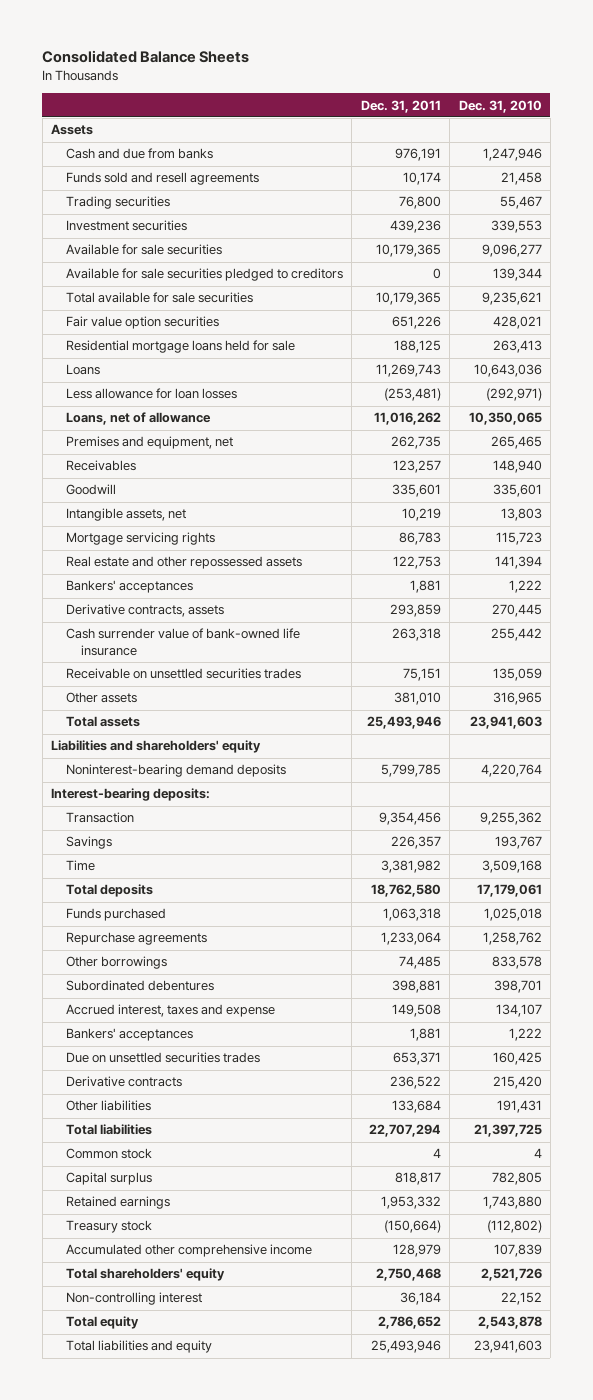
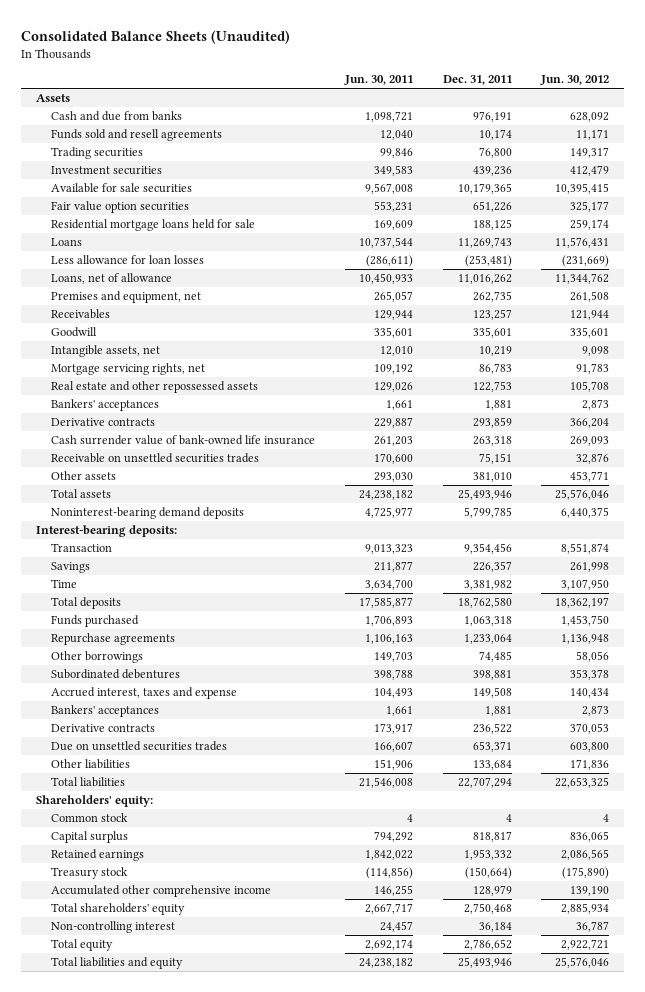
[42,50,250,64] Consolidated Balance Sheets -> [21,29,291,44] Consolidated Balance Sheets (Unaudited)
[458,99,542,113] Dec. 31, 2010 -> none
none -> [343,75,413,86] Jun. 30, 2011
none -> [540,75,610,86] Jun. 30, 2012
[65,268,343,282] Available for sale securities pledged to creditors -> none
[65,292,253,304] Total available for sale securities -> none
[65,532,215,546] Mortgage servicing rights -> [51,362,206,375] Mortgage servicing rights, net
[65,604,224,618] Derivative contracts, assets -> [51,417,156,426] Derivative contracts
[50,740,261,754] Liabilities and shareholders' equity -> none
[65,1052,260,1064] Due on unsettled securities trades -> [51,740,228,751] Due on unsettled securities trades
none -> [36,794,154,807] Shareholders' equity:

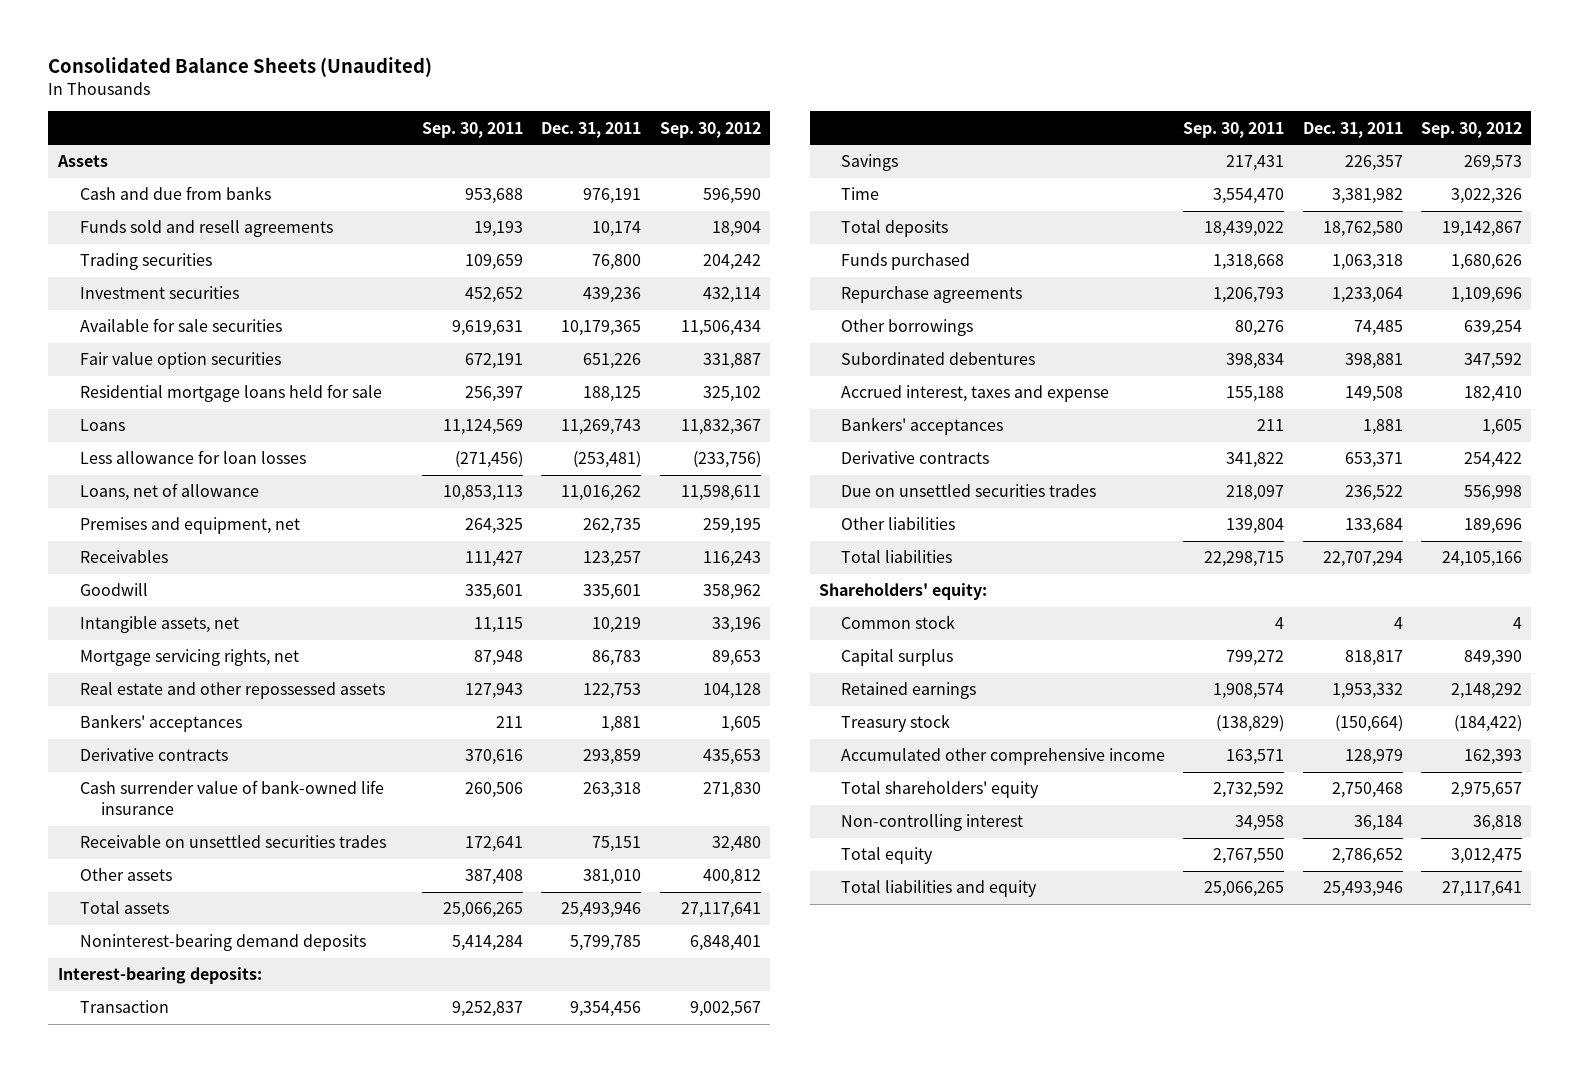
[343,75,413,86] Jun. 30, 2011 -> none
[540,75,610,86] Jun. 30, 2012 -> none
none -> [421,121,523,138] Sep. 30, 2011
none -> [659,121,761,138] Sep. 30, 2012
[472,722,512,734] 236,522 -> [1344,452,1403,469] 653,371
[472,740,512,752] 653,371 -> [1344,485,1403,502] 236,522

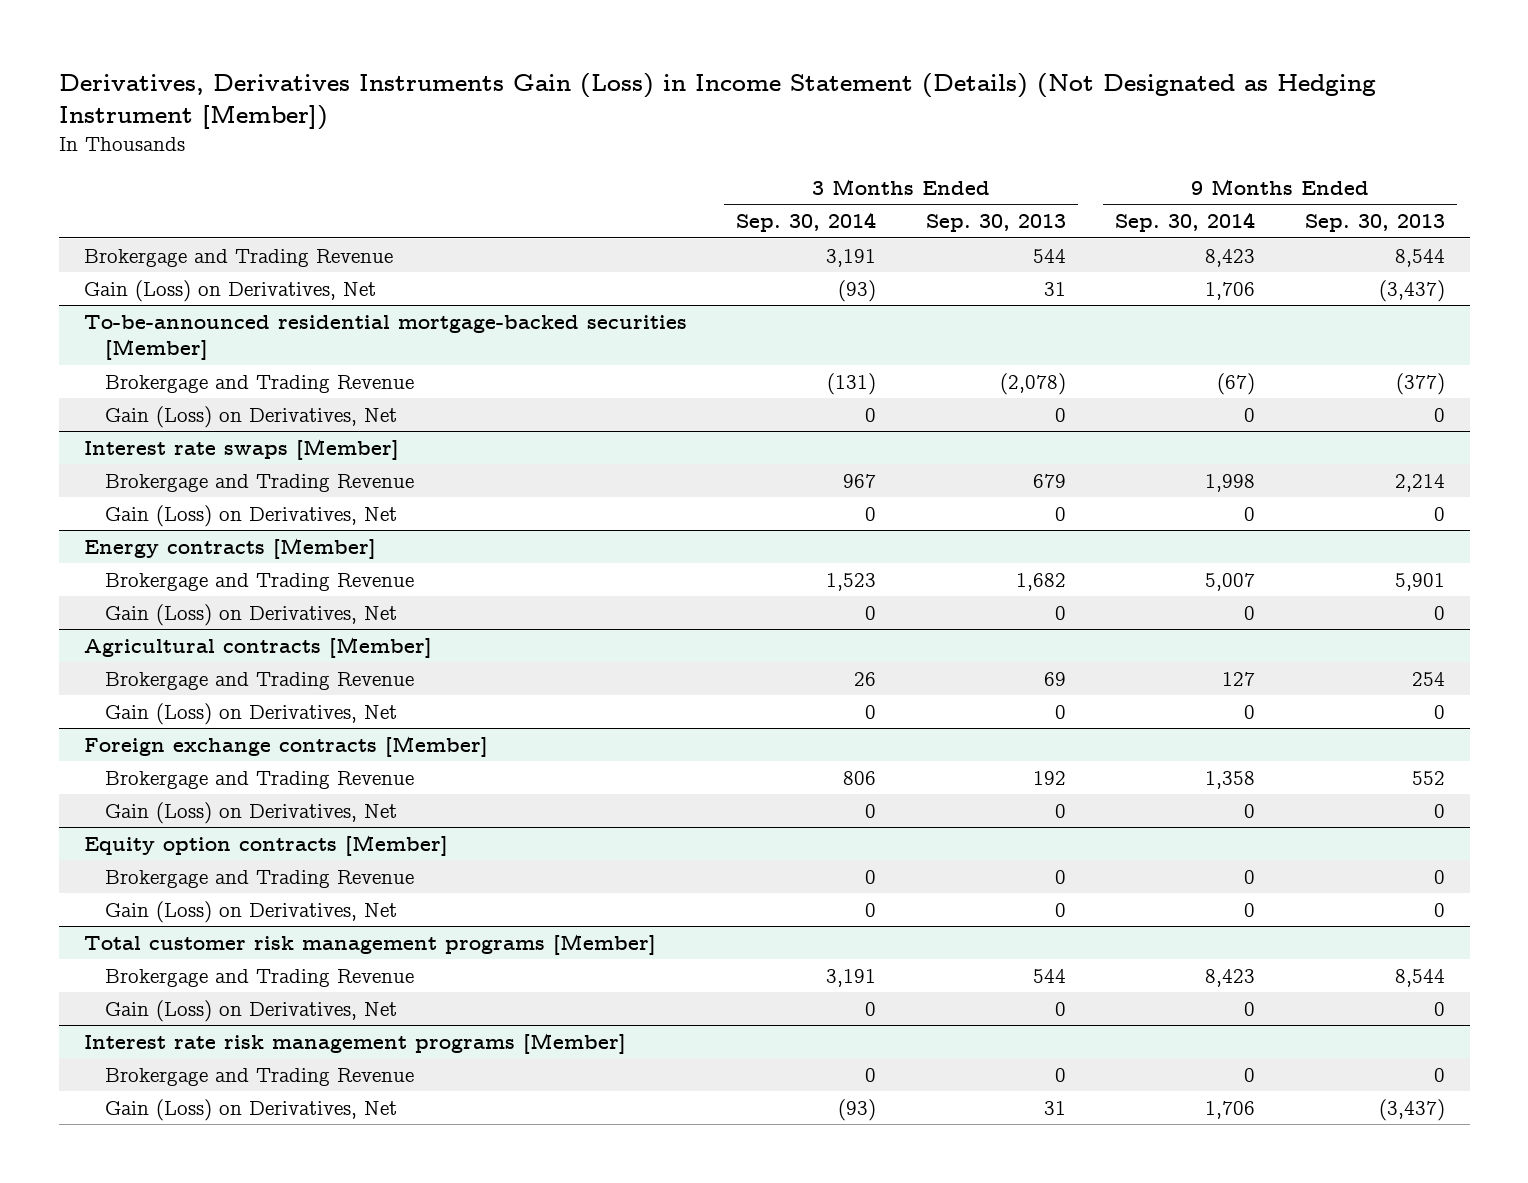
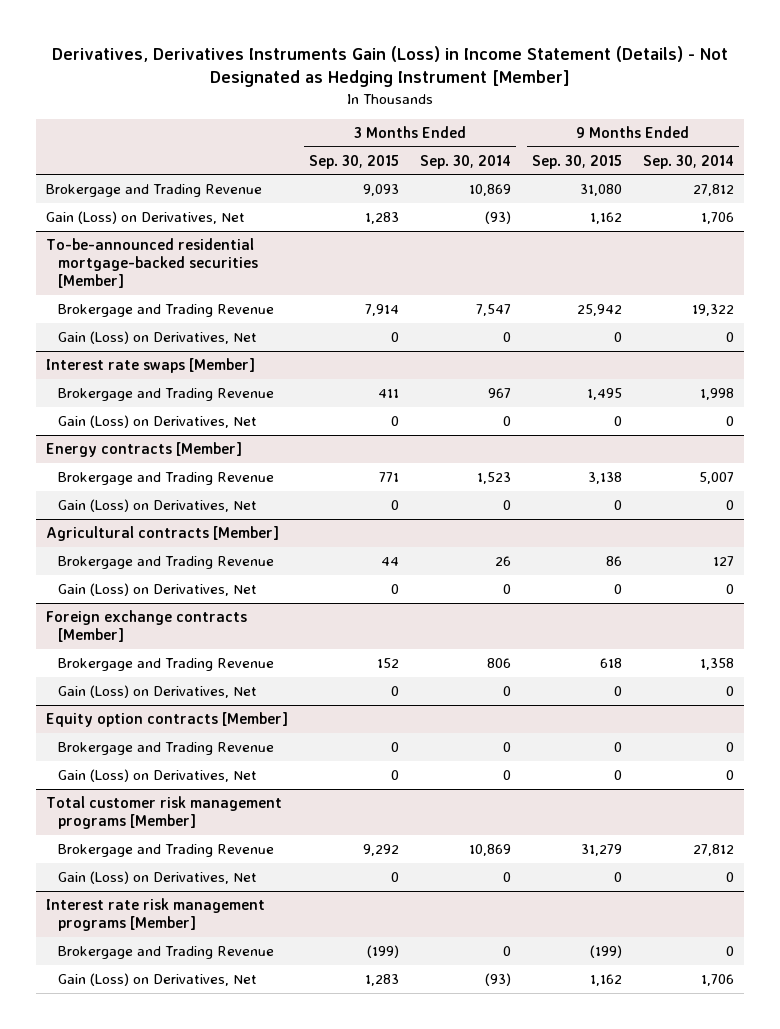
[58,72,1376,130] Derivatives, Derivatives Instruments Gain (Loss) in Income Statement (Details) (Not Designated as Hedging Instrument [Member]) -> [52,45,729,88] Derivatives, Derivatives Instruments Gain (Loss) in Income Statement (Details) - Not Designated as Hedging Instrument [Member]
[925,214,1066,233] Sep. 30, 2013 -> none
[1304,214,1445,233] Sep. 30, 2013 -> none
none -> [309,154,400,169] Sep. 30, 2015
none -> [532,154,623,169] Sep. 30, 2015
[826,248,877,267] 3,191 -> [469,184,512,197] 10,869
[1205,248,1256,267] 8,423 -> [692,184,734,197] 27,812
[827,372,877,395] (131) -> [476,304,512,317] 7,547
[1217,372,1256,395] (67) -> [691,304,734,317] 19,322
[826,968,877,987] 3,191 -> [469,844,512,857] 10,869
[1205,968,1256,987] 8,423 -> [692,844,734,857] 27,812

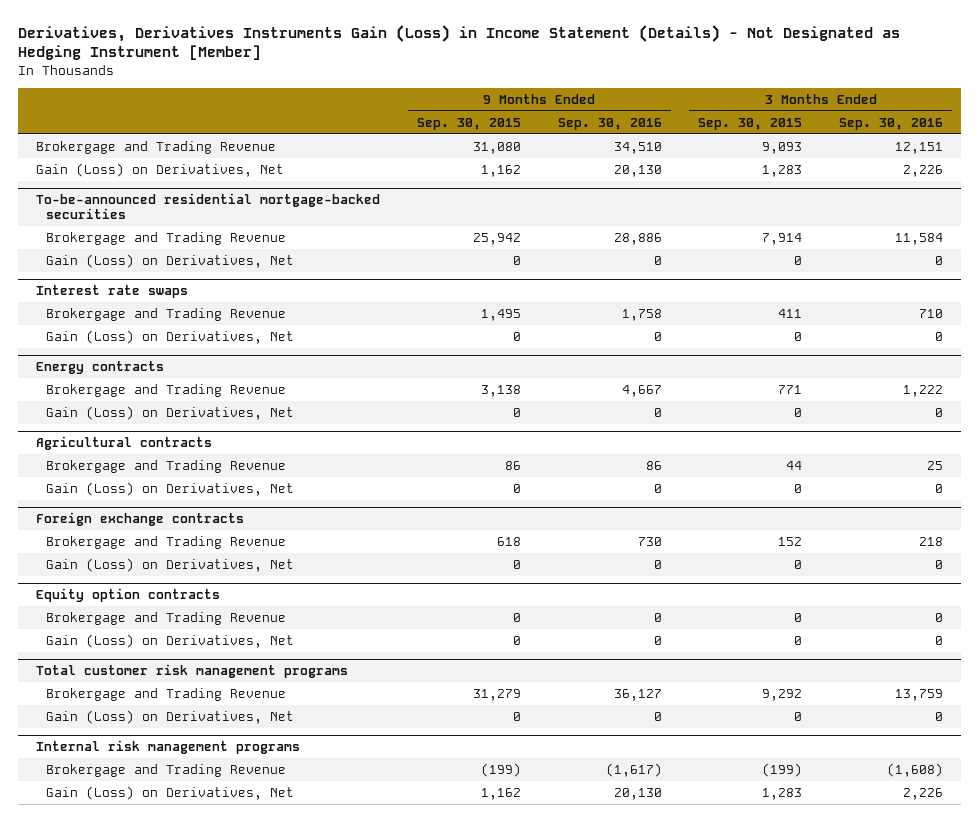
[420,154,512,169] Sep. 30, 2014 -> none
[642,154,734,169] Sep. 30, 2014 -> none
none -> [557,117,662,130] Sep. 30, 2016
none -> [839,117,944,130] Sep. 30, 2016
[46,238,258,289] To-be-announced residential mortgage-backed securities [Member] -> [35,193,380,220] To-be-announced residential mortgage-backed securities
[46,358,256,374] Interest rate swaps [Member] -> [35,285,188,299] Interest rate swaps
[46,442,243,458] Energy contracts [Member] -> [35,361,164,375] Energy contracts
[46,526,280,542] Agricultural contracts [Member] -> [35,436,212,451] Agricultural contracts
[46,610,248,643] Foreign exchange contracts [Member] -> [35,512,244,527] Foreign exchange contracts
[46,712,289,728] Equity option contracts [Member] -> [35,588,220,603] Equity option contracts
[46,796,283,830] Total customer risk management programs [Member] -> [35,664,348,679] Total customer risk management programs
[46,898,266,932] Interest rate risk management programs [Member] -> [35,740,300,755] Internal risk management programs

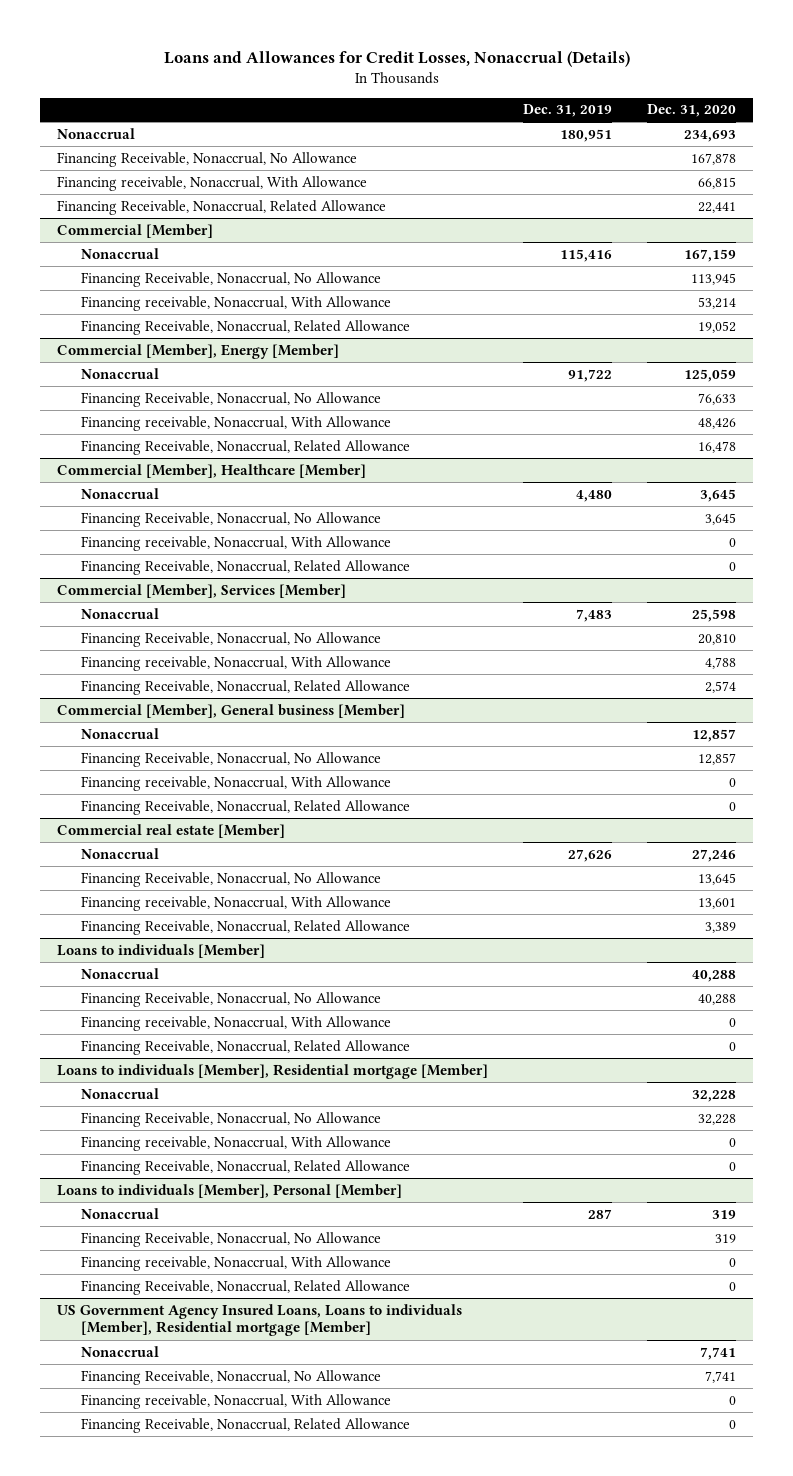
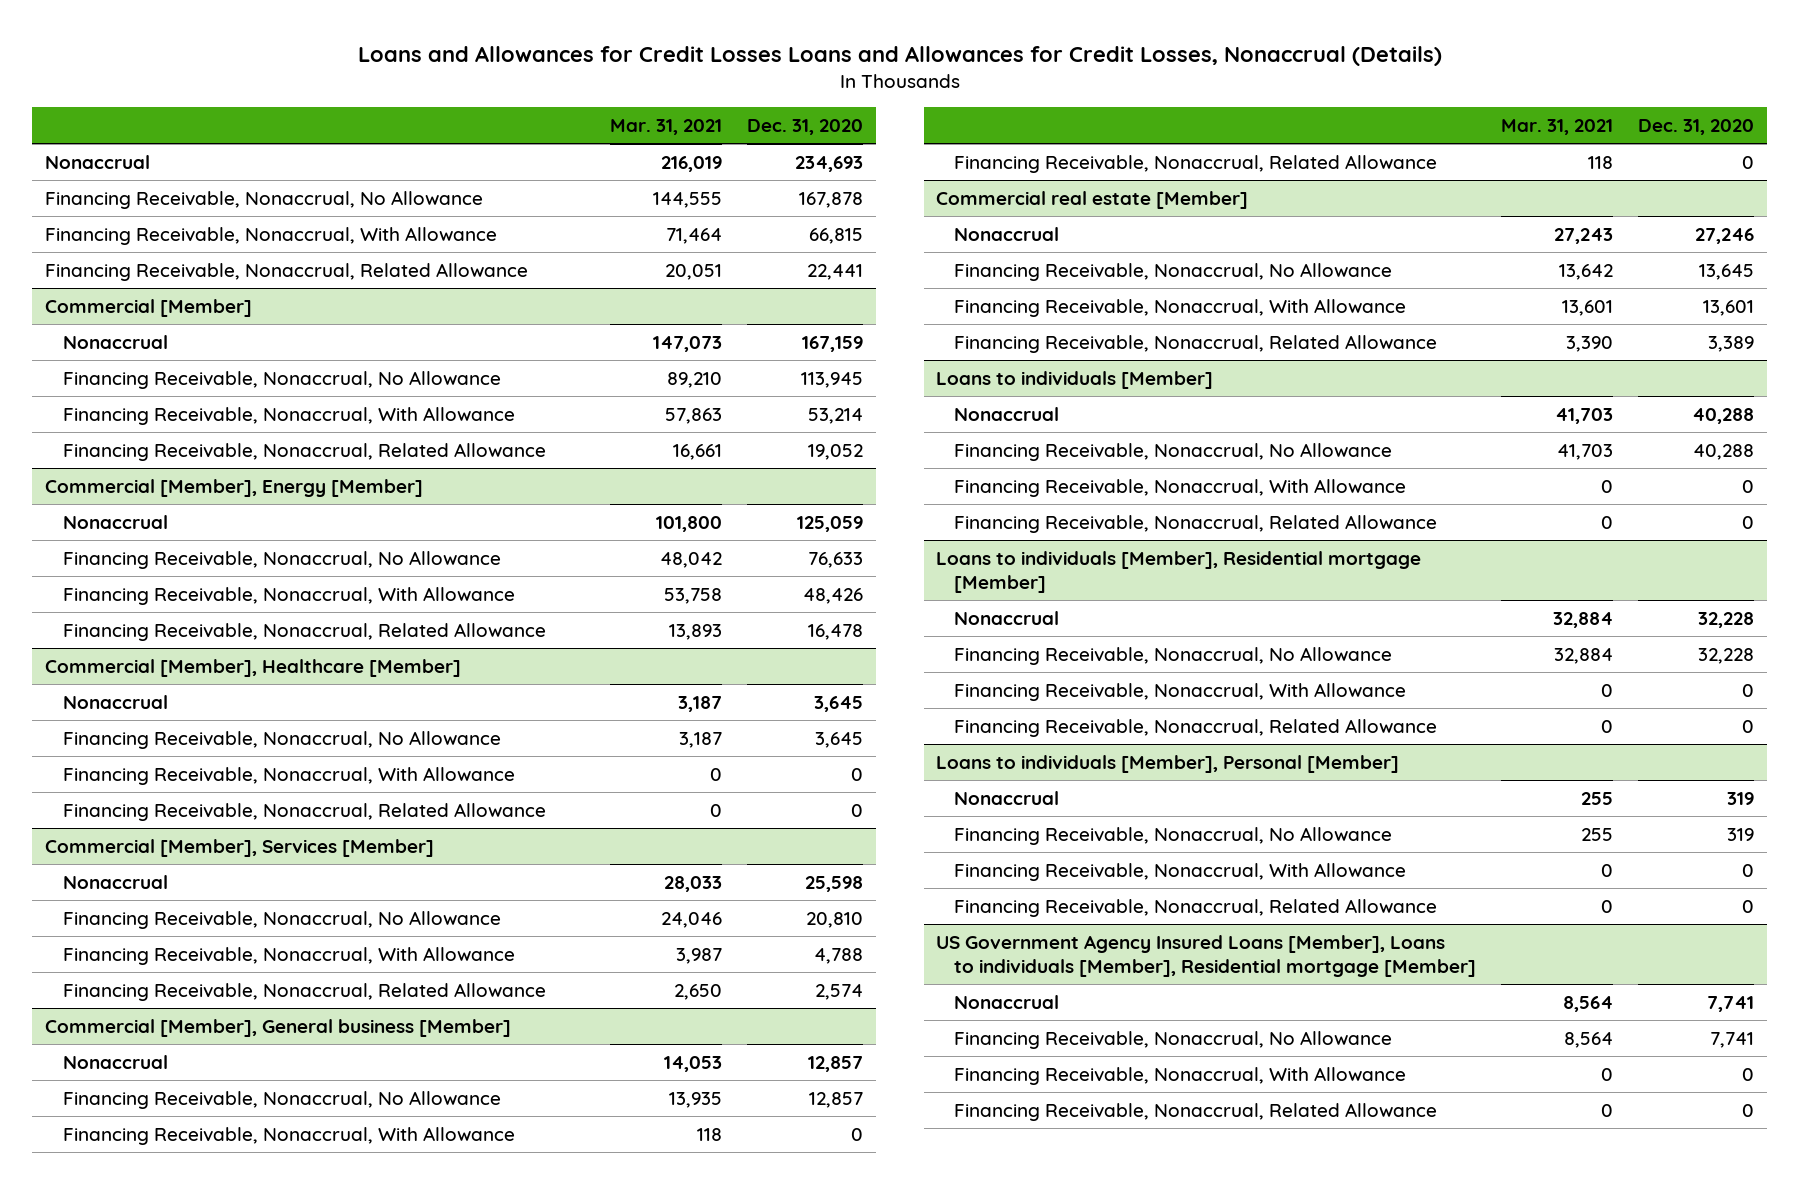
[163,50,630,67] Loans and Allowances for Credit Losses, Nonaccrual (Details) -> [357,46,1442,67] Loans and Allowances for Credit Losses Loans and Allowances for Credit Losses, Nonaccrual (Details)
[523,104,613,118] Dec. 31, 2019 -> none
none -> [609,119,722,136] Mar. 31, 2021
[57,175,368,191] Financing receivable, Nonaccrual, With Allowance -> [45,226,498,245] Financing Receivable, Nonaccrual, With Allowance
[80,295,391,311] Financing receivable, Nonaccrual, With Allowance -> [62,406,515,425] Financing Receivable, Nonaccrual, With Allowance
[80,415,391,431] Financing receivable, Nonaccrual, With Allowance -> [62,586,515,605] Financing Receivable, Nonaccrual, With Allowance
[80,535,391,551] Financing receivable, Nonaccrual, With Allowance -> [62,766,515,785] Financing Receivable, Nonaccrual, With Allowance
[80,655,391,671] Financing receivable, Nonaccrual, With Allowance -> [62,946,515,965] Financing Receivable, Nonaccrual, With Allowance
[80,775,391,791] Financing receivable, Nonaccrual, With Allowance -> [62,1126,515,1145] Financing Receivable, Nonaccrual, With Allowance
[80,895,391,911] Financing receivable, Nonaccrual, With Allowance -> [953,298,1406,317] Financing Receivable, Nonaccrual, With Allowance
[80,1015,391,1031] Financing receivable, Nonaccrual, With Allowance -> [953,478,1406,497] Financing Receivable, Nonaccrual, With Allowance
[80,1135,391,1151] Financing receivable, Nonaccrual, With Allowance -> [953,682,1406,701] Financing Receivable, Nonaccrual, With Allowance
[80,1255,391,1271] Financing receivable, Nonaccrual, With Allowance -> [953,862,1406,881] Financing Receivable, Nonaccrual, With Allowance
[57,1303,463,1337] US Government Agency Insured Loans, Loans to individuals [Member], Residential mortgage [Member] -> [936,934,1476,978] US Government Agency Insured Loans [Member], Loans to individuals [Member], Residential mortgage [Member]
[80,1393,391,1409] Financing receivable, Nonaccrual, With Allowance -> [953,1066,1406,1085] Financing Receivable, Nonaccrual, With Allowance

